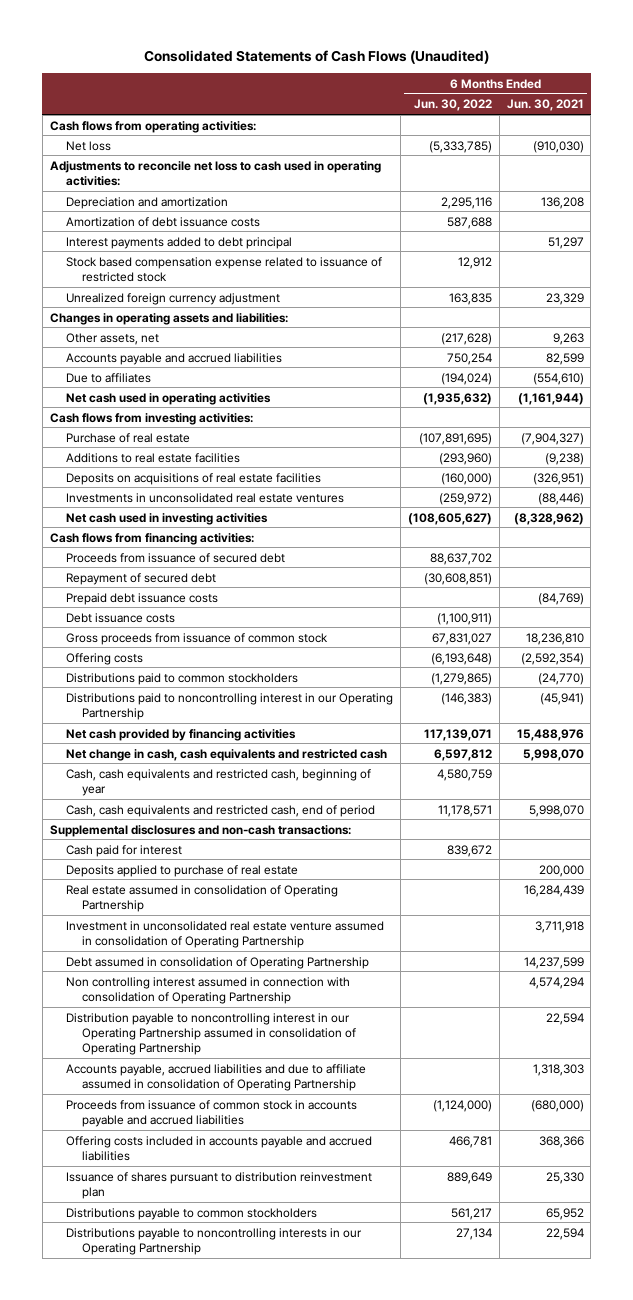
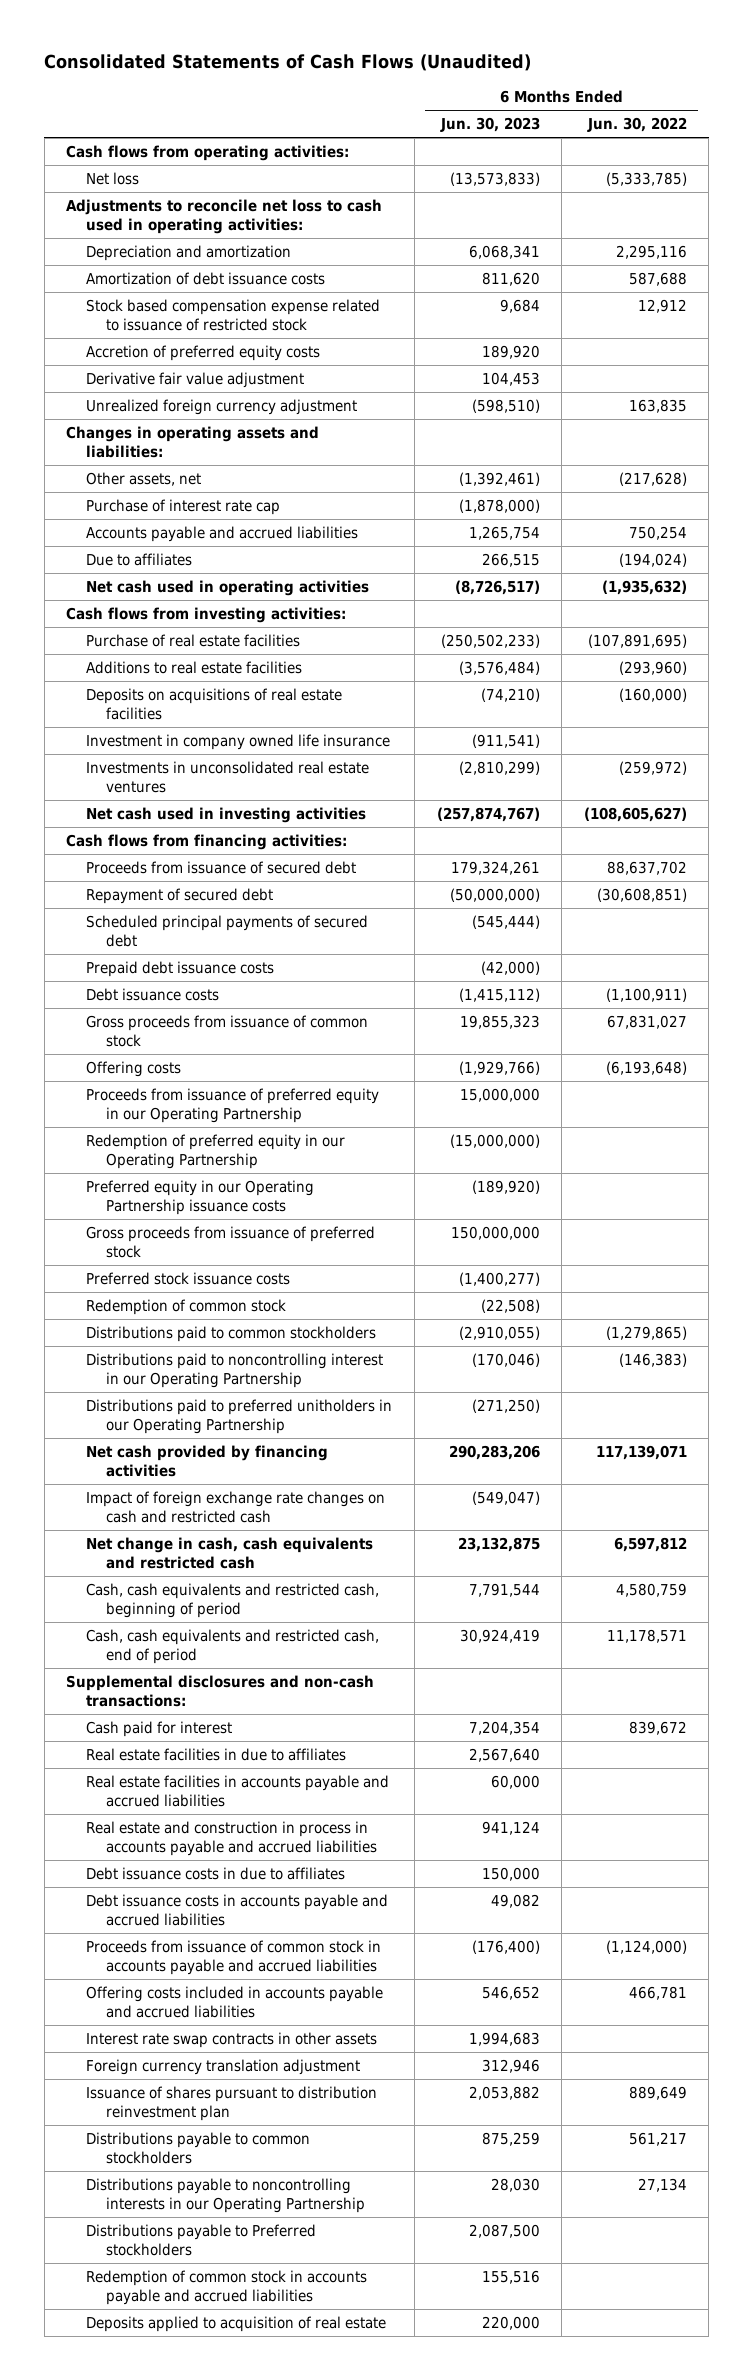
[506,99,584,112] Jun. 30, 2021 -> none
none -> [439,117,540,133] Jun. 30, 2023
[65,236,292,249] Interest payments added to debt principal -> none
none -> [86,345,321,362] Accretion of preferred equity costs
none -> [86,372,305,389] Derivative fair value adjustment
none -> [86,499,281,516] Purchase of interest rate cap
[65,432,190,443] Purchase of real estate -> [86,634,301,648] Purchase of real estate facilities
none -> [86,734,391,751] Investment in company owned life insurance
none -> [86,915,369,947] Scheduled principal payments of secured debt
none -> [86,1088,380,1123] Proceeds from issuance of preferred equity in our Operating Partnership
none -> [86,1134,346,1169] Redemption of preferred equity in our Operating Partnership
none -> [86,1180,315,1215] Preferred equity in our Operating Partnership issuance costs
none -> [86,1226,376,1258] Gross proceeds from issuance of preferred stock
none -> [86,1272,291,1286] Preferred stock issuance costs
none -> [86,1299,287,1316] Redemption of common stock
none -> [86,1399,393,1434] Distributions paid to preferred unitholders in our Operating Partnership
none -> [86,1491,386,1523] Impact of foreign exchange rate changes on cash and restricted cash
[65,768,371,796] Cash, cash equivalents and restricted cash, beginning of year -> [86,1583,380,1618] Cash, cash equivalents and restricted cash, beginning of period
[65,864,298,877] Deposits applied to purchase of real estate -> none
[65,884,338,912] Real estate assumed in consolidation of Operating Partnership -> none
[65,920,384,948] Investment in unconsolidated real estate venture assumed in consolidation of Operating Partnership -> none
[65,956,369,969] Debt assumed in consolidation of Operating Partnership -> none
[65,976,350,1004] Non controlling interest assumed in connection with consolidation of Operating Partnership -> none
[65,1012,356,1055] Distribution payable to noncontrolling interest in our Operating Partnership assumed in consolidation of Operating Partnership -> none
[65,1063,366,1091] Accounts payable, accrued liabilities and due to affiliate assumed in consolidation of Operating Partnership -> none
none -> [86,1748,347,1762] Real estate facilities in due to affiliates
none -> [86,1775,390,1807] Real estate facilities in accounts payable and accrued liabilities
none -> [86,1821,378,1856] Real estate and construction in process in accounts payable and accrued liabilities
none -> [86,1867,346,1881] Debt issuance costs in due to affiliates
none -> [86,1894,389,1926] Debt issuance costs in accounts payable and accrued liabilities
none -> [86,2032,378,2049] Interest rate swap contracts in other assets
none -> [86,2059,361,2076] Foreign currency translation adjustment
none -> [86,2224,317,2256] Distributions payable to Preferred stockholders
none -> [86,2270,368,2305] Redemption of common stock in accounts payable and accrued liabilities
none -> [86,2316,387,2333] Deposits applied to acquisition of real estate

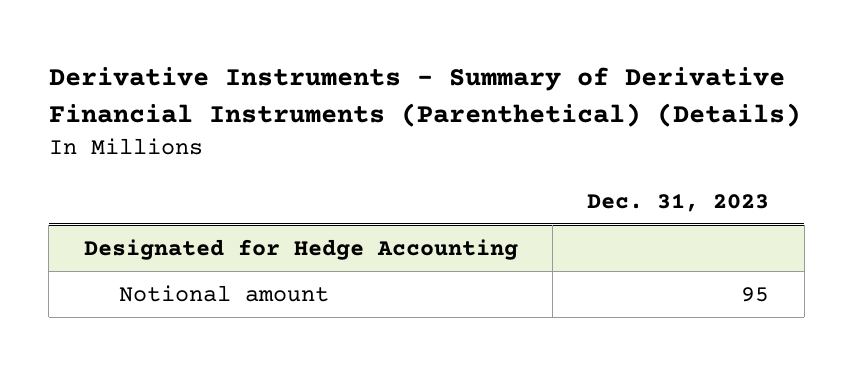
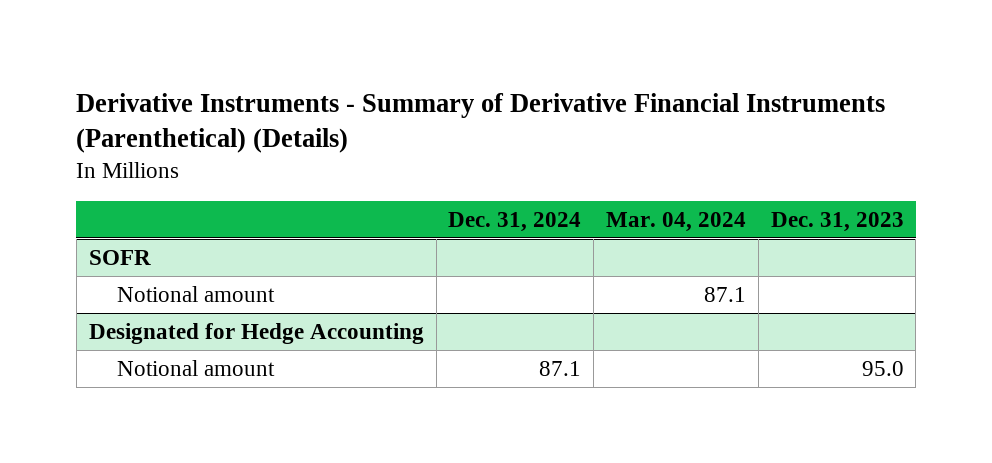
none -> [448,211,582,232] Dec. 31, 2024
none -> [605,211,746,232] Mar. 04, 2024
none -> [88,249,151,265] SOFR
none -> [116,285,275,302] Notional amount
[741,286,770,302] 95 -> [861,360,904,376] 95.0

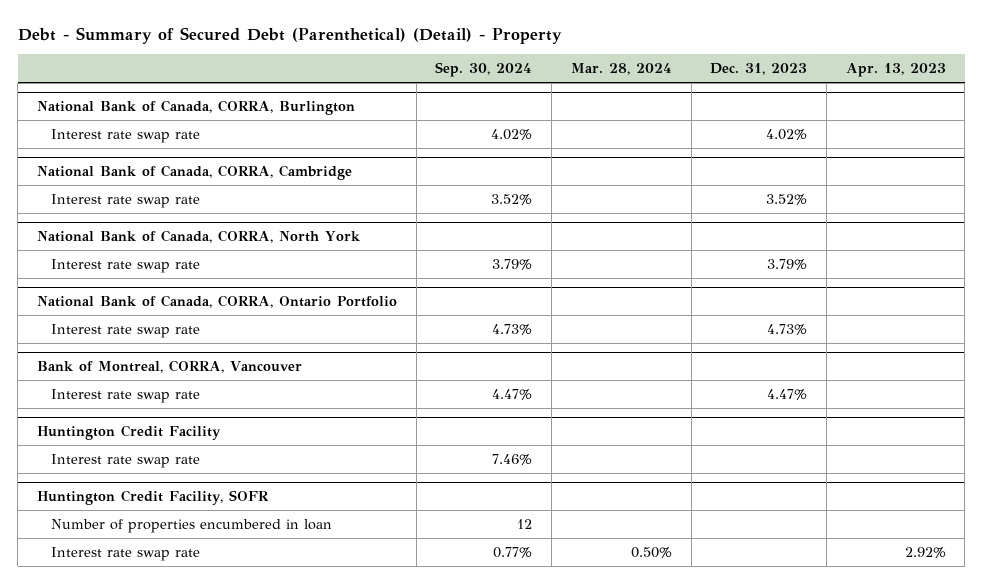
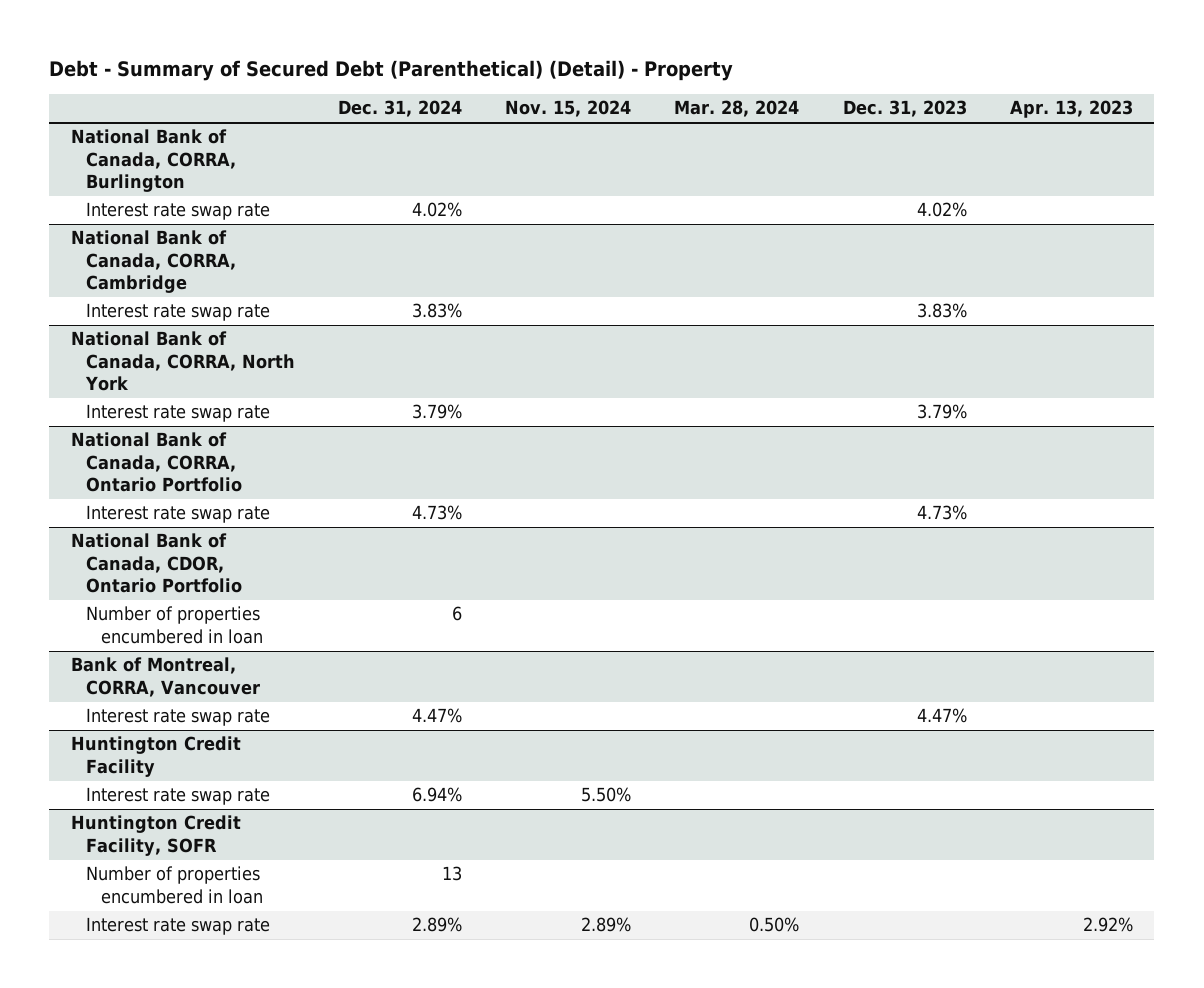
[435,62,533,78] Sep. 30, 2024 -> none
none -> [338,100,463,118] Dec. 31, 2024
none -> [505,100,632,118] Nov. 15, 2024
[766,194,808,206] 3.52% -> [916,303,967,319] 3.83%
none -> [71,533,243,594] National Bank of Canada, CDOR, Ontario Portfolio
none -> [86,606,264,644] Number of properties encumbered in loan

